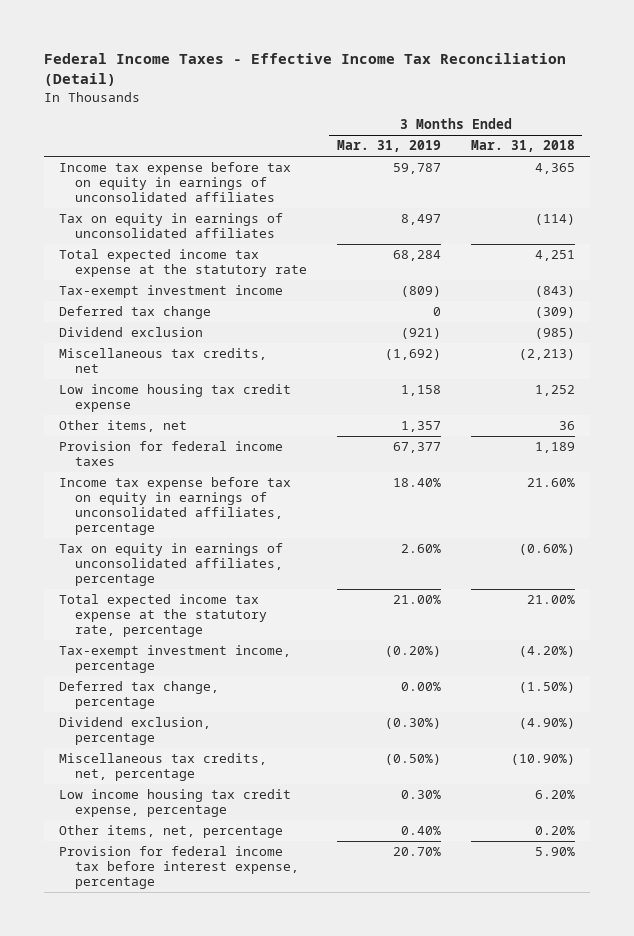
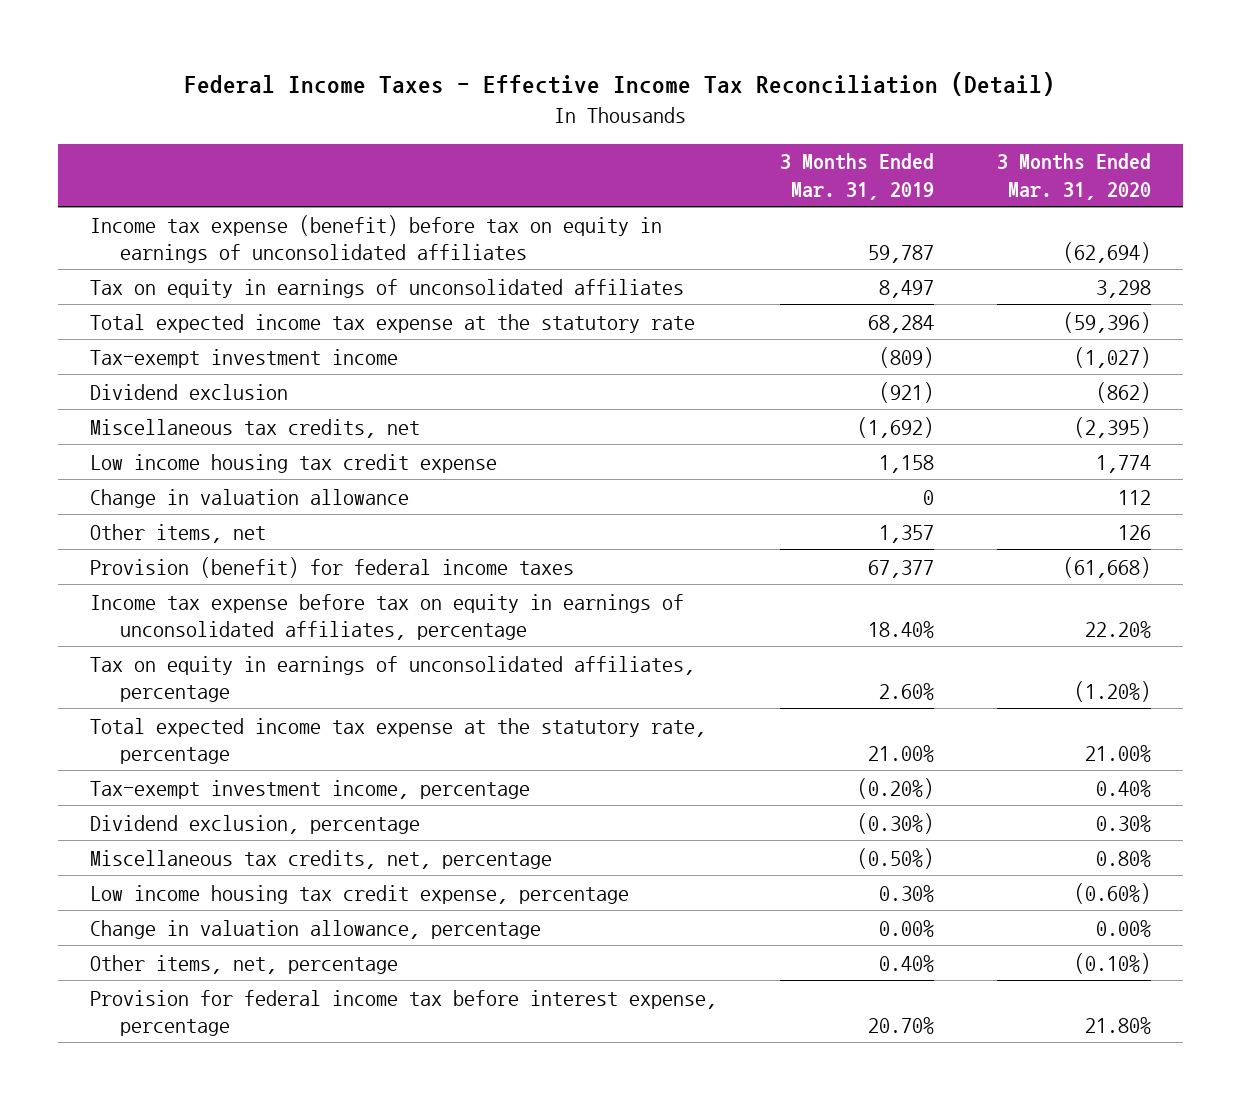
[470,140,575,153] Mar. 31, 2018 -> none
none -> [997,153,1152,200] 3 Months Ended Mar. 31, 2020
[59,162,292,202] Income tax expense before tax on equity in earnings of unconsolidated affiliates -> [89,214,662,263] Income tax expense (benefit) before tax on equity in earnings of unconsolidated affiliates
[59,306,212,320] Deferred tax change -> none
none -> [89,488,409,508] Change in valuation allowance
[59,441,284,466] Provision for federal income taxes -> [89,556,574,578] Provision (benefit) for federal income taxes
[59,681,220,709] Deferred tax change, percentage -> none
none -> [89,919,541,939] Change in valuation allowance, percentage

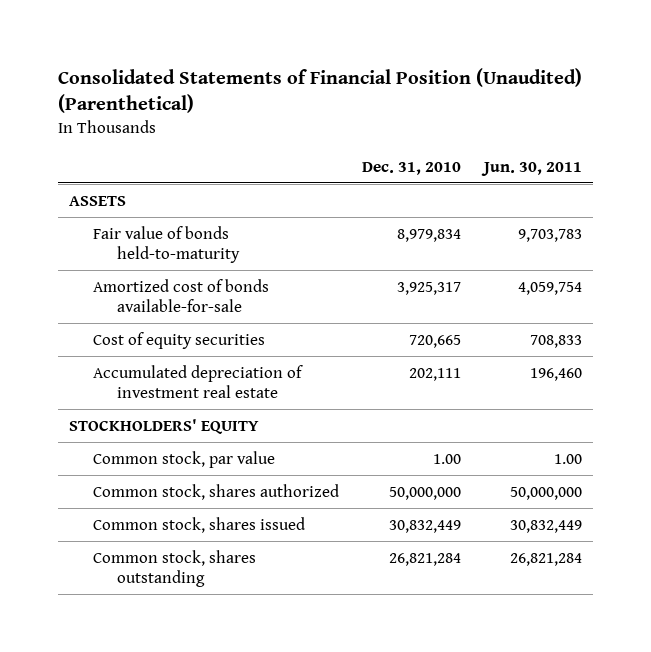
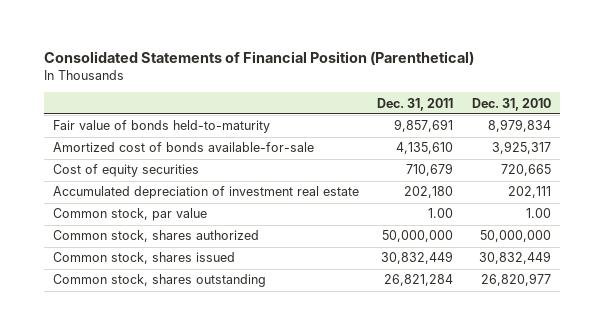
[57,68,582,114] Consolidated Statements of Financial Position (Unaudited) (Parenthetical) -> [43,50,474,65] Consolidated Statements of Financial Position (Parenthetical)
[480,161,582,176] Jun. 30, 2011 -> none
none -> [377,97,454,111] Dec. 31, 2011
[69,195,127,206] ASSETS -> none
[69,418,260,434] STOCKHOLDERS' EQUITY -> none
[389,552,462,566] 26,821,284 -> [481,273,552,287] 26,820,977

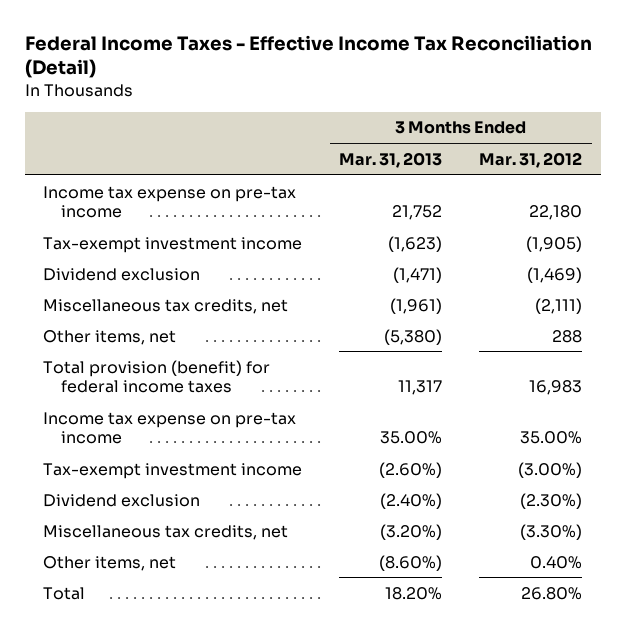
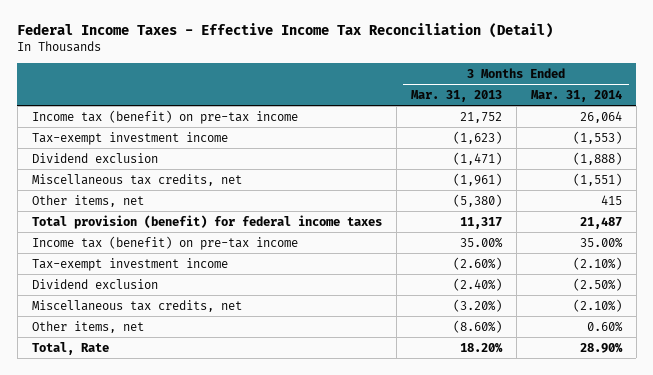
[479,151,583,168] Mar. 31, 2012 -> none
none -> [530,89,622,102] Mar. 31, 2014
[43,185,297,219] Income tax expense on pre-tax income -> [31,109,298,124] Income tax (benefit) on pre-tax income
[43,411,297,445] Income tax expense on pre-tax income -> [31,235,298,250] Income tax (benefit) on pre-tax income
[43,586,86,600] Total -> [31,341,109,355] Total, Rate

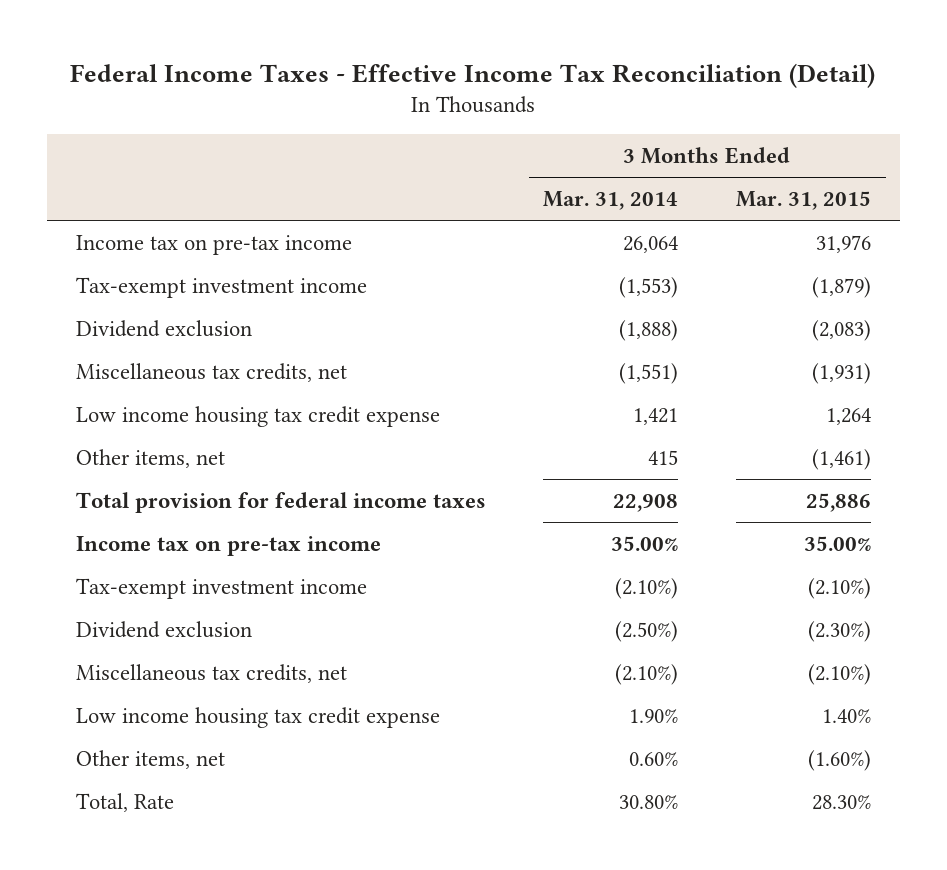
[410,89,502,102] Mar. 31, 2013 -> none
none -> [736,191,872,211] Mar. 31, 2015
[31,109,298,124] Income tax (benefit) on pre-tax income -> [75,234,352,255] Income tax on pre-tax income
none -> [75,405,440,427] Low income housing tax credit expense
[31,214,382,229] Total provision (benefit) for federal income taxes -> [75,491,486,513] Total provision for federal income taxes
[579,216,622,229] 21,487 -> [613,493,679,512] 22,908
[31,235,298,250] Income tax (benefit) on pre-tax income -> [75,535,381,556] Income tax on pre-tax income
none -> [75,706,440,728] Low income housing tax credit expense
[579,342,623,353] 28.90% -> [619,794,679,809] 30.80%

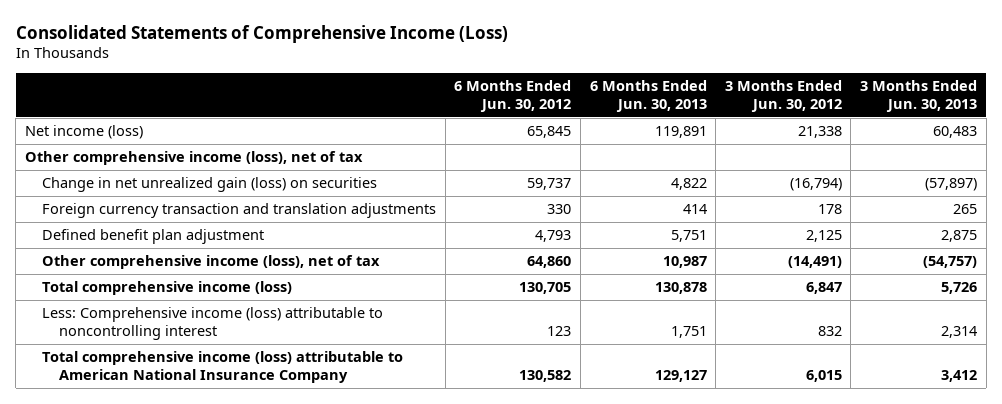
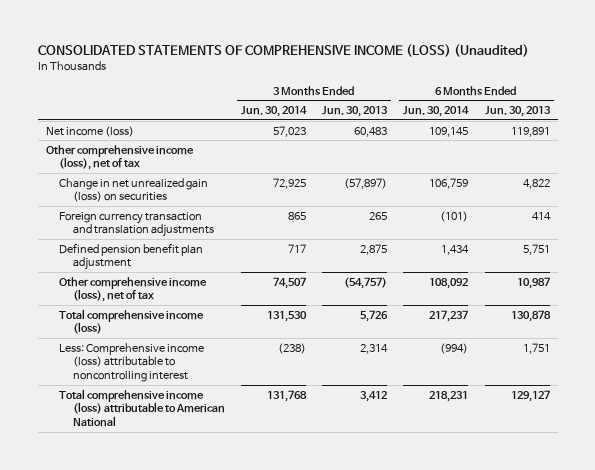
[15,24,508,43] Consolidated Statements of Comprehensive Income (Loss) -> [37,43,529,57] CONSOLIDATED STATEMENTS OF COMPREHENSIVE INCOME (LOSS) (Unaudited)
[454,80,572,112] 6 Months Ended Jun. 30, 2012 -> none
[724,80,842,112] 3 Months Ended Jun. 30, 2012 -> none
none -> [241,106,308,118] Jun. 30, 2014
none -> [403,106,470,118] Jun. 30, 2014
[41,229,264,245] Defined benefit plan adjustment -> [59,242,204,271] Defined pension benefit plan adjustment
[41,351,403,383] Total comprehensive income (loss) attributable to American National Insurance Company -> [59,388,226,428] Total comprehensive income (loss) attributable to American National

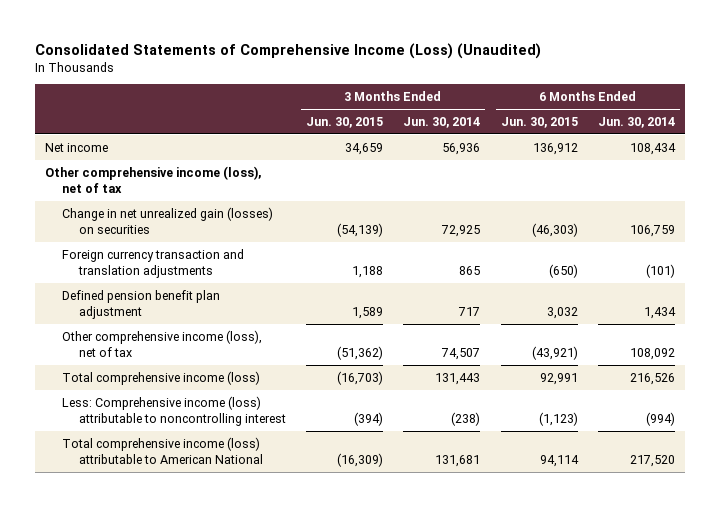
[37,43,529,57] CONSOLIDATED STATEMENTS OF COMPREHENSIVE INCOME (LOSS) (Unaudited) -> [35,42,542,59] Consolidated Statements of Comprehensive Income (Loss) (Unaudited)
[322,106,389,118] Jun. 30, 2013 -> none
[484,106,551,118] Jun. 30, 2013 -> none
none -> [306,116,384,128] Jun. 30, 2015
none -> [500,116,578,128] Jun. 30, 2015
[45,125,134,137] Net income (loss) -> [45,142,109,152] Net income
[273,125,307,137] 57,023 -> [442,142,481,155] 56,936
[429,126,469,137] 109,145 -> [629,142,676,155] 108,434
[59,177,209,203] Change in net unrealized gain (loss) on securities -> [62,206,274,234] Change in net unrealized gain (losses) on securities
[267,310,308,322] 131,530 -> [435,372,481,385] 131,443
[429,309,469,322] 217,237 -> [629,372,675,385] 216,526
[267,389,308,402] 131,768 -> [435,454,481,467] 131,681
[429,390,469,402] 218,231 -> [629,454,675,467] 217,520

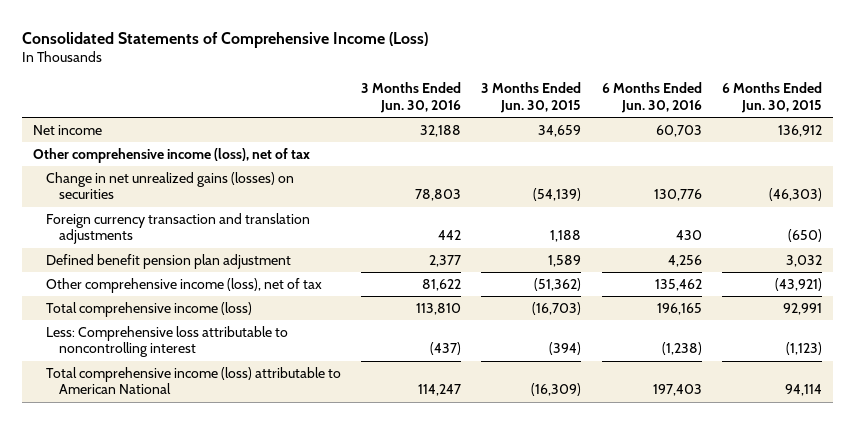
[35,42,542,59] Consolidated Statements of Comprehensive Income (Loss) (Unaudited) -> [22,31,429,48] Consolidated Statements of Comprehensive Income (Loss)
[403,116,481,128] Jun. 30, 2014 -> none
[597,116,675,128] Jun. 30, 2014 -> none
none -> [361,82,462,113] 3 Months Ended Jun. 30, 2016
none -> [601,82,702,113] 6 Months Ended Jun. 30, 2016
[62,206,274,234] Change in net unrealized gain (losses) on securities -> [45,172,294,200] Change in net unrealized gains (losses) on securities
[62,289,221,319] Defined pension benefit plan adjustment -> [45,254,291,270] Defined benefit pension plan adjustment
[62,395,287,426] Less: Comprehensive income (loss) attributable to noncontrolling interest -> [45,326,288,358] Less: Comprehensive loss attributable to noncontrolling interest

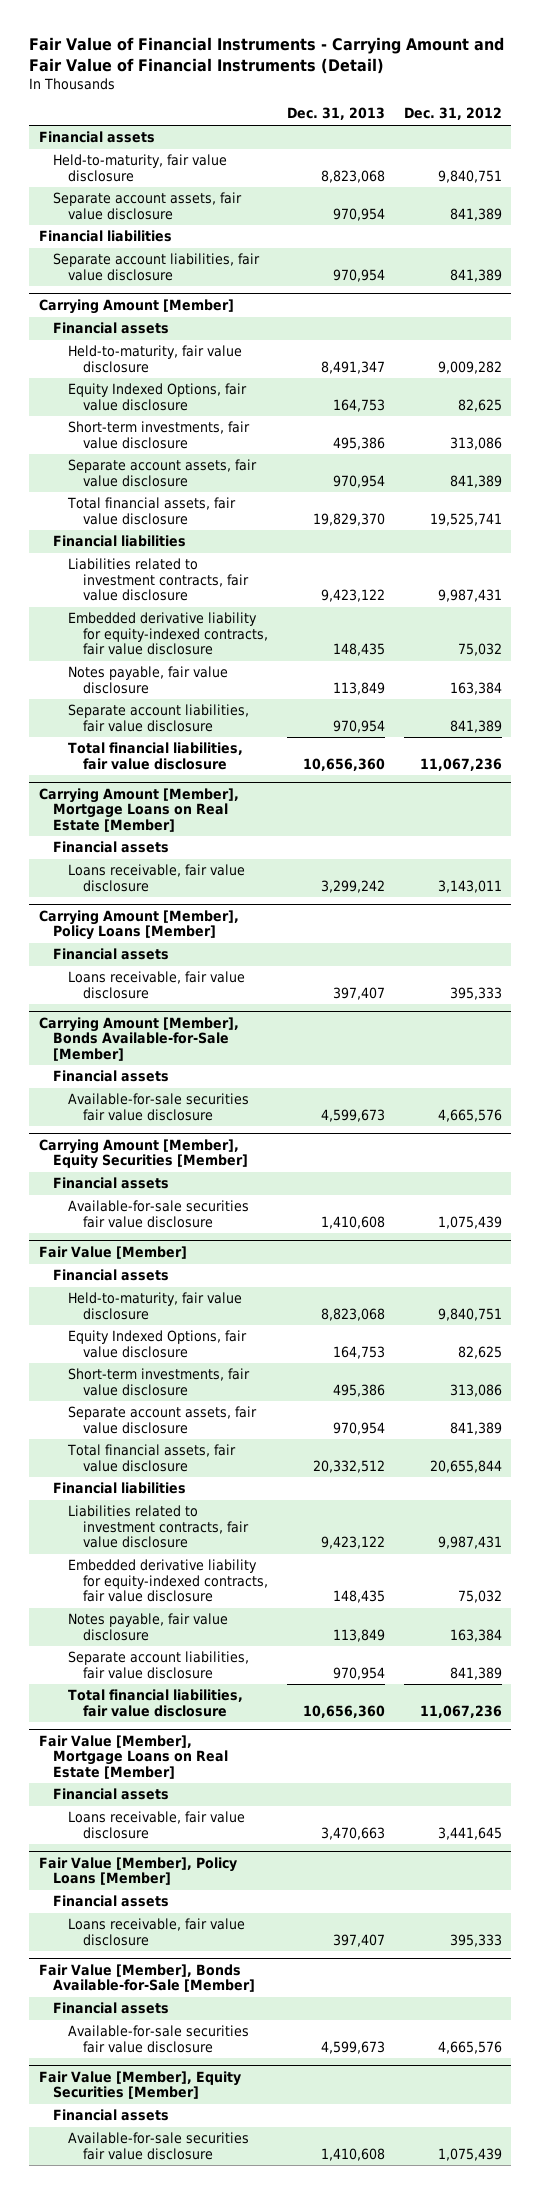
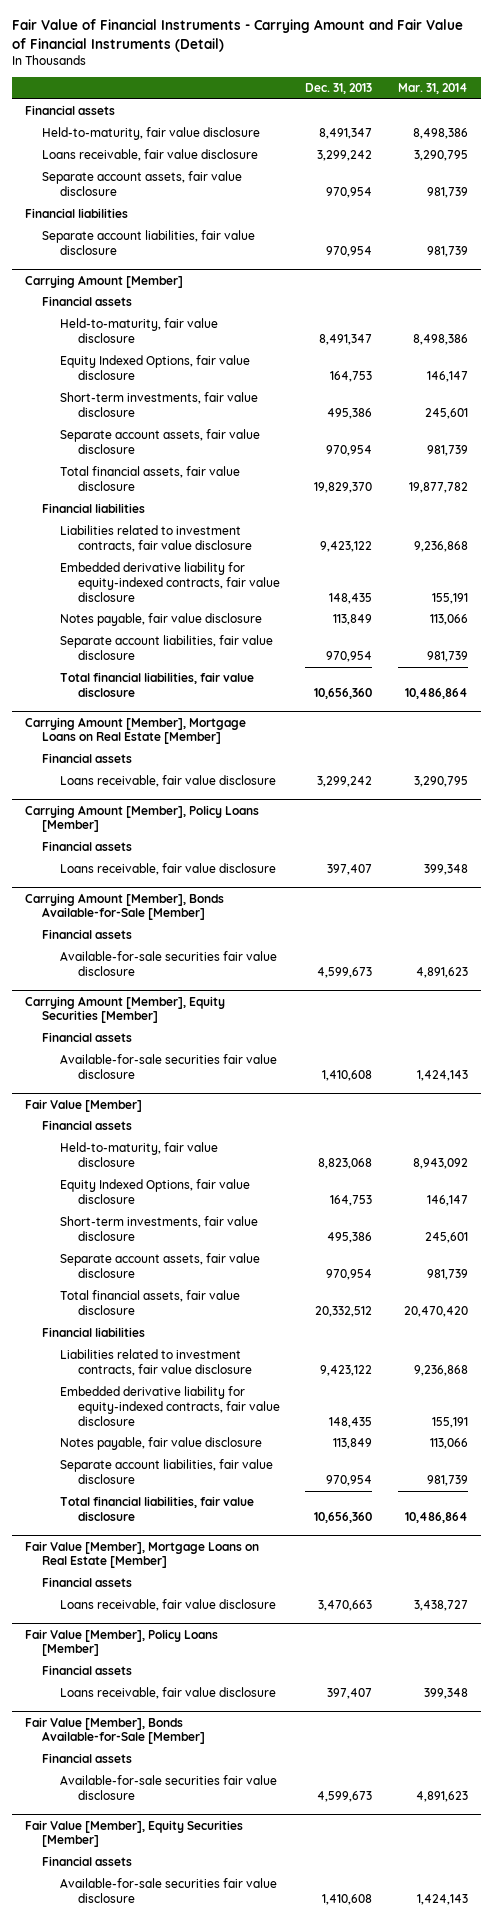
[403,107,502,121] Dec. 31, 2012 -> none
none -> [397,83,468,95] Mar. 31, 2014
[320,169,385,183] 8,823,068 -> [319,128,373,140] 8,491,347
none -> [42,149,259,162] Loans receivable, fair value disclosure

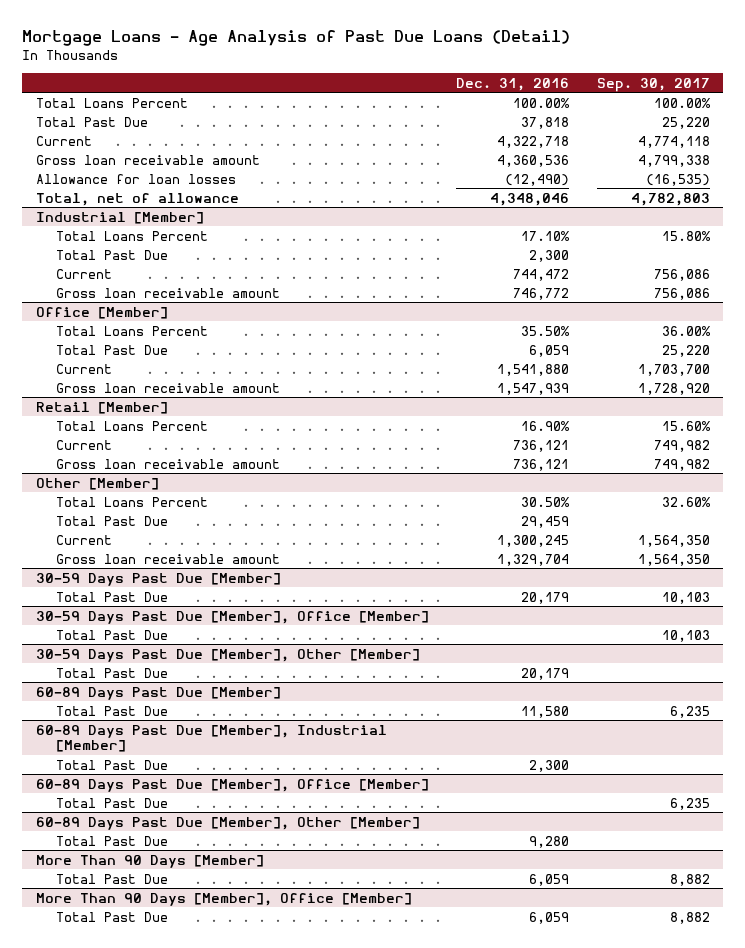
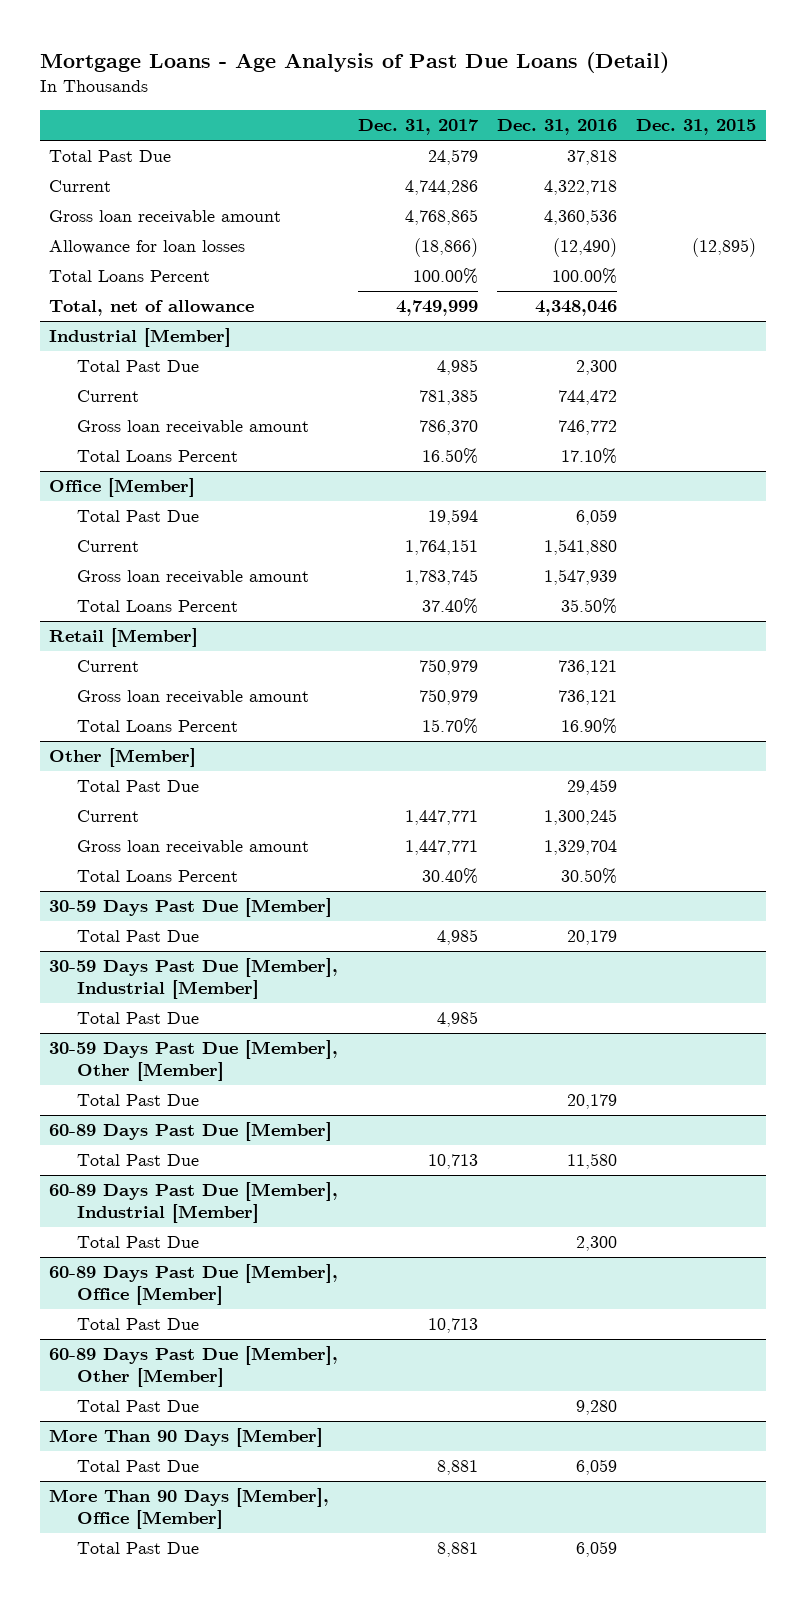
[596,77,710,92] Sep. 30, 2017 -> none
none -> [357,119,479,136] Dec. 31, 2017
none -> [636,119,757,136] Dec. 31, 2015
[35,97,188,108] Total Loans Percent -> [49,270,211,283] Total Loans Percent
[55,230,208,241] Total Loans Percent -> [77,450,239,463] Total Loans Percent
[55,325,208,336] Total Loans Percent -> [77,600,239,613] Total Loans Percent
[55,420,208,431] Total Loans Percent -> [77,720,239,733] Total Loans Percent
[55,496,208,507] Total Loans Percent -> [77,870,239,883] Total Loans Percent
[35,610,429,624] 30-59 Days Past Due [Member], Office [Member] -> [49,958,339,1000] 30-59 Days Past Due [Member], Industrial [Member]

